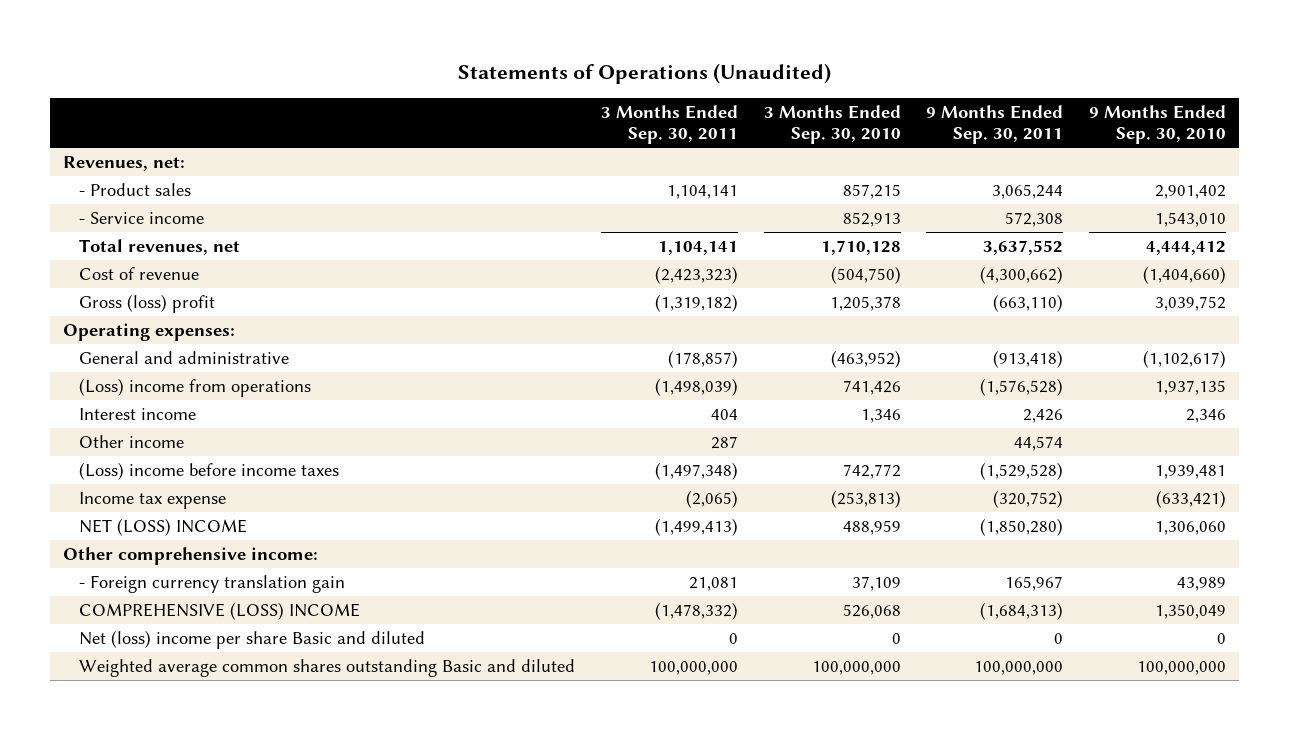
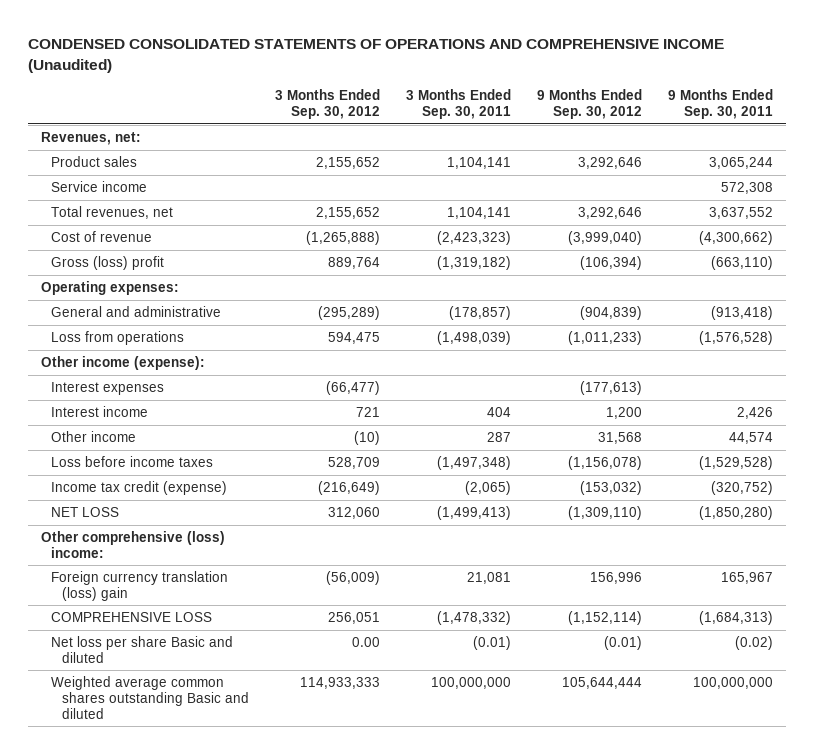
[457,63,831,85] Statements of Operations (Unaudited) -> [27,38,724,73] CONDENSED CONSOLIDATED STATEMENTS OF OPERATIONS AND COMPREHENSIVE INCOME (Unaudited)
[763,104,901,145] 3 Months Ended Sep. 30, 2010 -> none
[1089,104,1227,145] 9 Months Ended Sep. 30, 2010 -> none
none -> [274,89,380,119] 3 Months Ended Sep. 30, 2012
none -> [537,89,643,119] 9 Months Ended Sep. 30, 2012
[79,183,192,197] - Product sales -> [51,155,138,167] Product sales
[79,212,205,225] - Service income -> [51,180,148,192] Service income
[79,378,312,398] (Loss) income from operations -> [51,330,185,345] Loss from operations
none -> [40,355,205,370] Other income (expense):
none -> [51,381,165,395] Interest expenses
[79,462,340,481] (Loss) income before income taxes -> [51,455,214,467] Loss before income taxes
[79,492,227,510] Income tax expense -> [51,480,228,495] Income tax credit (expense)
[79,518,248,537] NET (LOSS) INCOME -> [51,506,120,517] NET LOSS
[63,547,319,566] Other comprehensive income: -> [40,530,225,558] Other comprehensive (loss) income:
[79,575,346,594] - Foreign currency translation gain -> [51,570,229,601] Foreign currency translation (loss) gain
[79,602,361,621] COMPREHENSIVE (LOSS) INCOME -> [51,611,213,622] COMPREHENSIVE LOSS
[79,630,426,650] Net (loss) income per share Basic and diluted -> [51,635,234,663] Net loss per share Basic and diluted
[728,633,738,645] 0 -> [472,635,511,650] (0.01)
[1054,633,1064,645] 0 -> [735,635,774,650] (0.02)

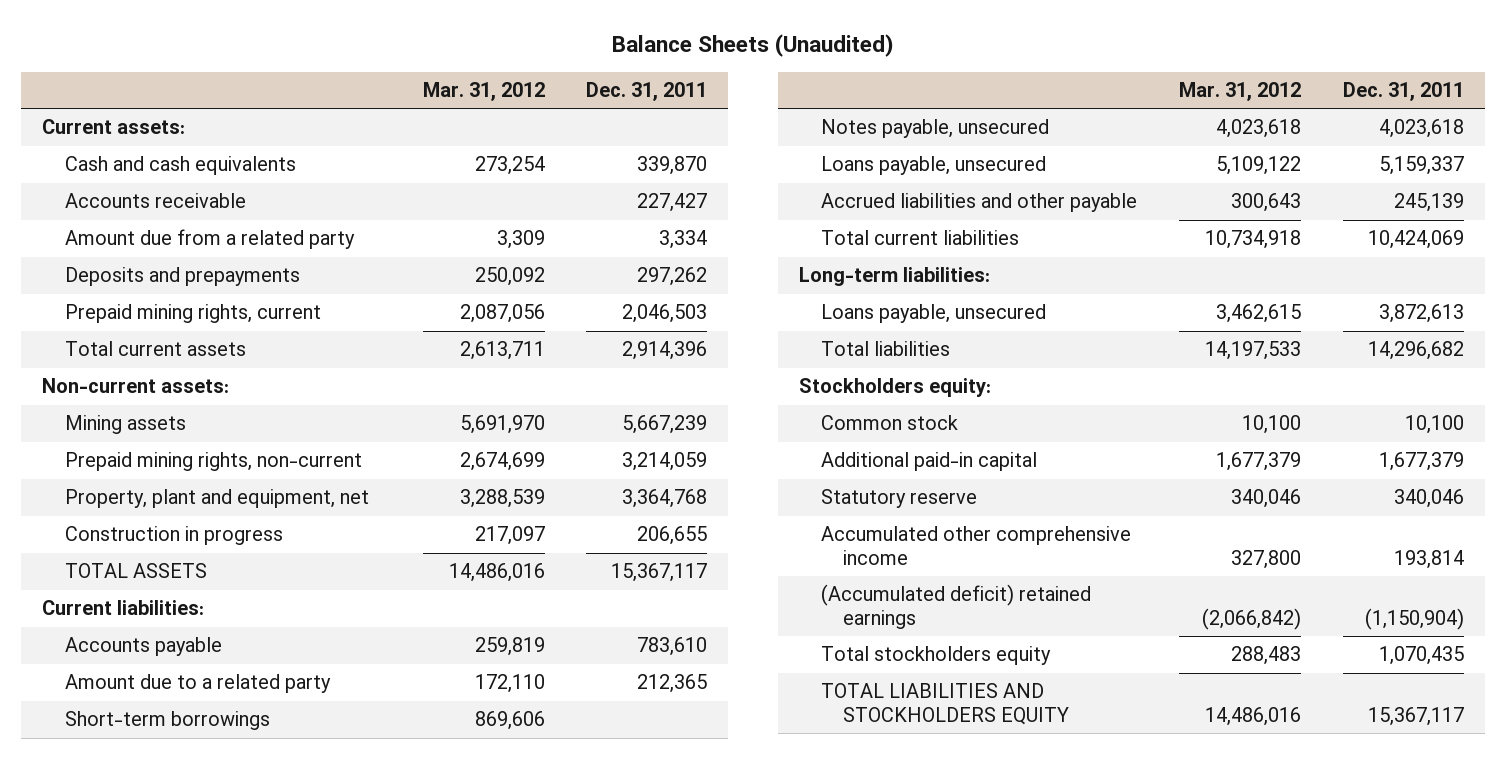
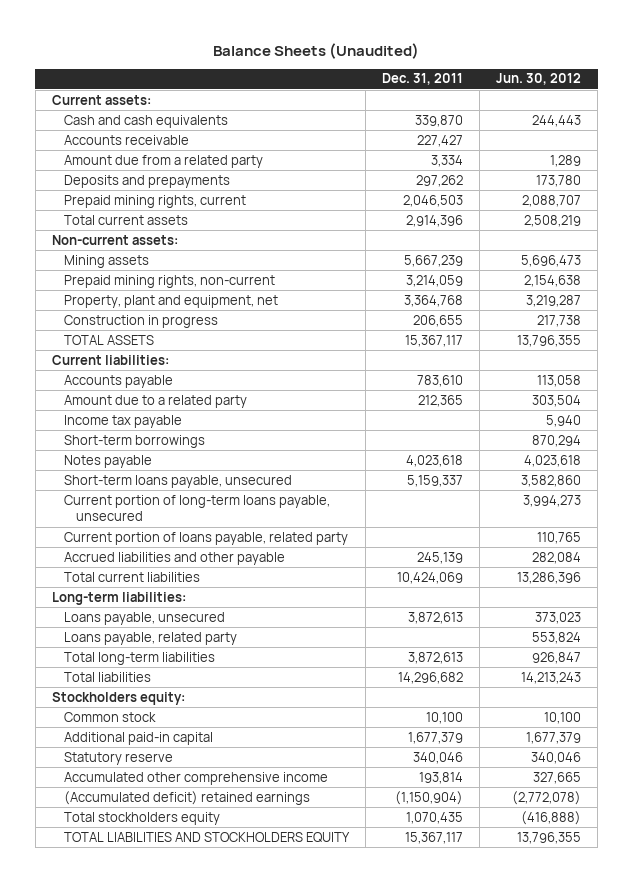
[422,82,545,102] Mar. 31, 2012 -> none
none -> [495,73,581,86] Jun. 30, 2012
none -> [63,414,182,428] Income tax payable
[821,119,1050,139] Notes payable, unsecured -> [63,454,152,468] Notes payable
[821,156,1047,176] Loans payable, unsecured -> [63,474,292,488] Short-term loans payable, unsecured
none -> [63,494,330,522] Current portion of long-term loans payable, unsecured
none -> [63,531,348,545] Current portion of loans payable, related party
none -> [63,631,237,645] Loans payable, related party
none -> [63,651,215,665] Total long-term liabilities

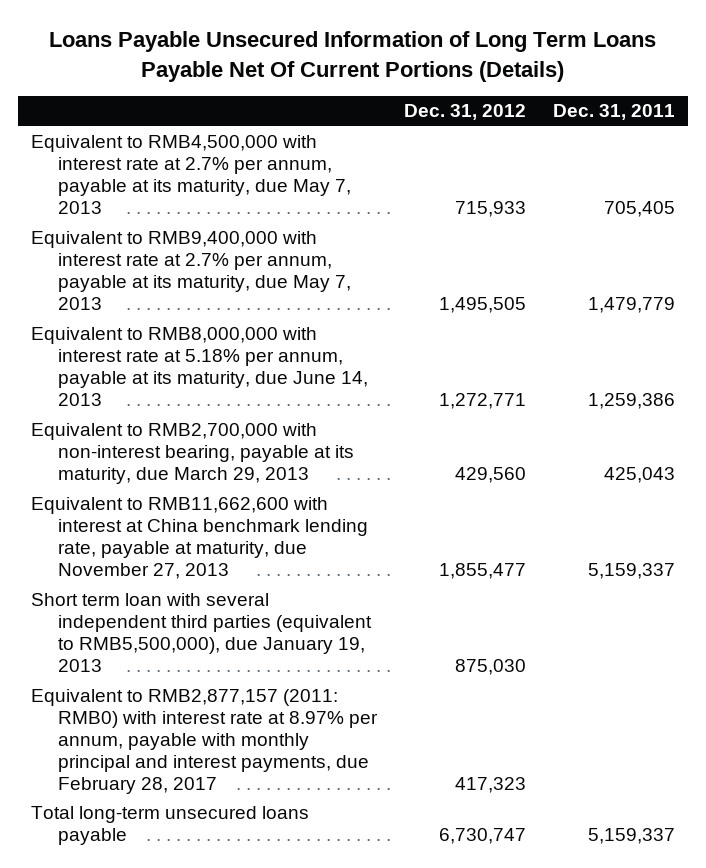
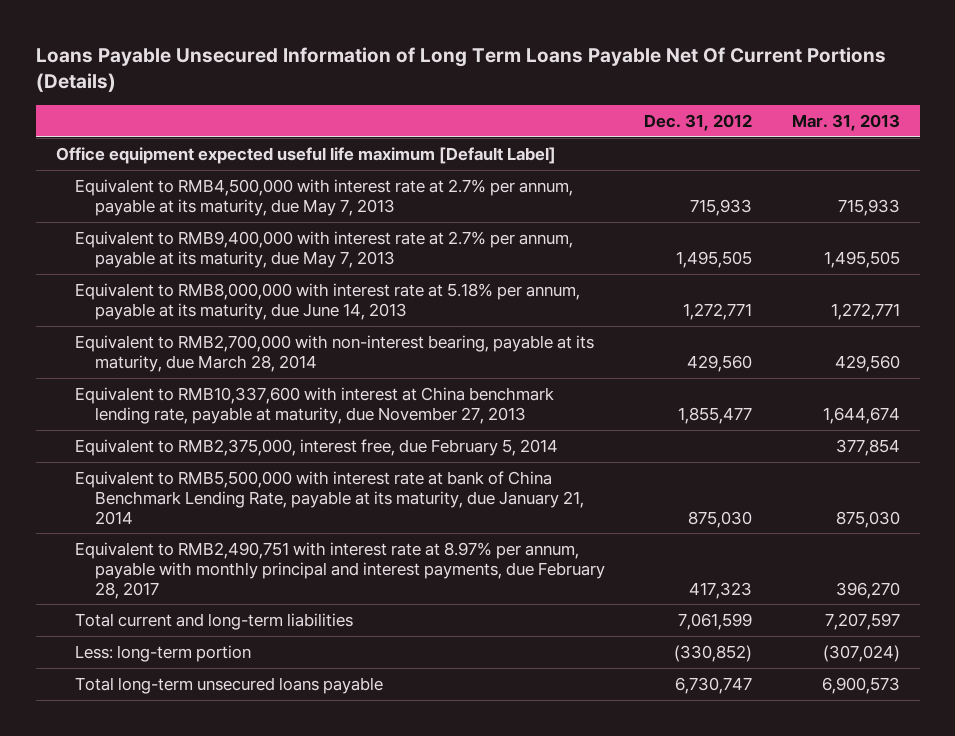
[552,104,675,121] Dec. 31, 2011 -> none
none -> [791,113,900,131] Mar. 31, 2013
none -> [55,146,556,164] Office equipment expected useful life maximum [Default Label]
[31,423,355,485] Equivalent to RMB2,700,000 with non-interest bearing, payable at its maturity, due March 29, 2013 -> [75,334,595,372] Equivalent to RMB2,700,000 with non-interest bearing, payable at its maturity, due March 28, 2014
[31,497,369,580] Equivalent to RMB11,662,600 with interest at China benchmark lending rate, payable at maturity, due November 27, 2013 -> [75,386,555,424] Equivalent to RMB10,337,600 with interest at China benchmark lending rate, payable at maturity, due November 27, 2013
none -> [75,438,559,456] Equivalent to RMB2,375,000, interest free, due February 5, 2014
[31,593,373,673] Short term loan with several independent third parties (equivalent to RMB5,500,000), due January 19, 2013 -> [75,470,584,525] Equivalent to RMB5,500,000 with interest rate at bank of China Benchmark Lending Rate, payable at its maturity, due January 21, 2014
[31,689,379,795] Equivalent to RMB2,877,157 (2011: RMB0) with interest rate at 8.97% per annum, payable with monthly principal and interest payments, due February 28, 2017 -> [75,541,605,599] Equivalent to RMB2,490,751 with interest rate at 8.97% per annum, payable with monthly principal and interest payments, due February 28, 2017
none -> [75,612,354,630] Total current and long-term liabilities
none -> [75,644,252,662] Less: long-term portion

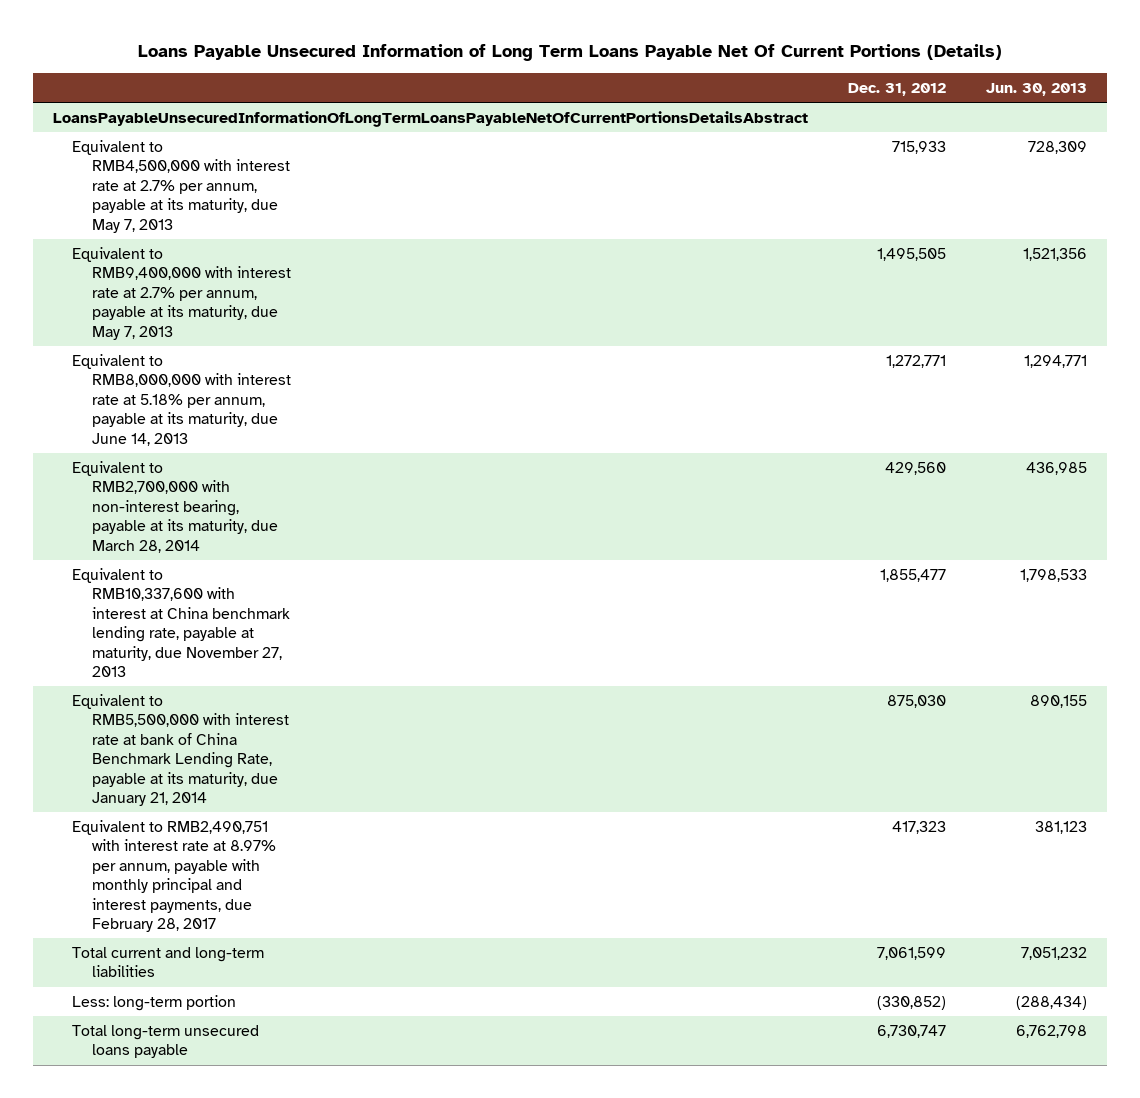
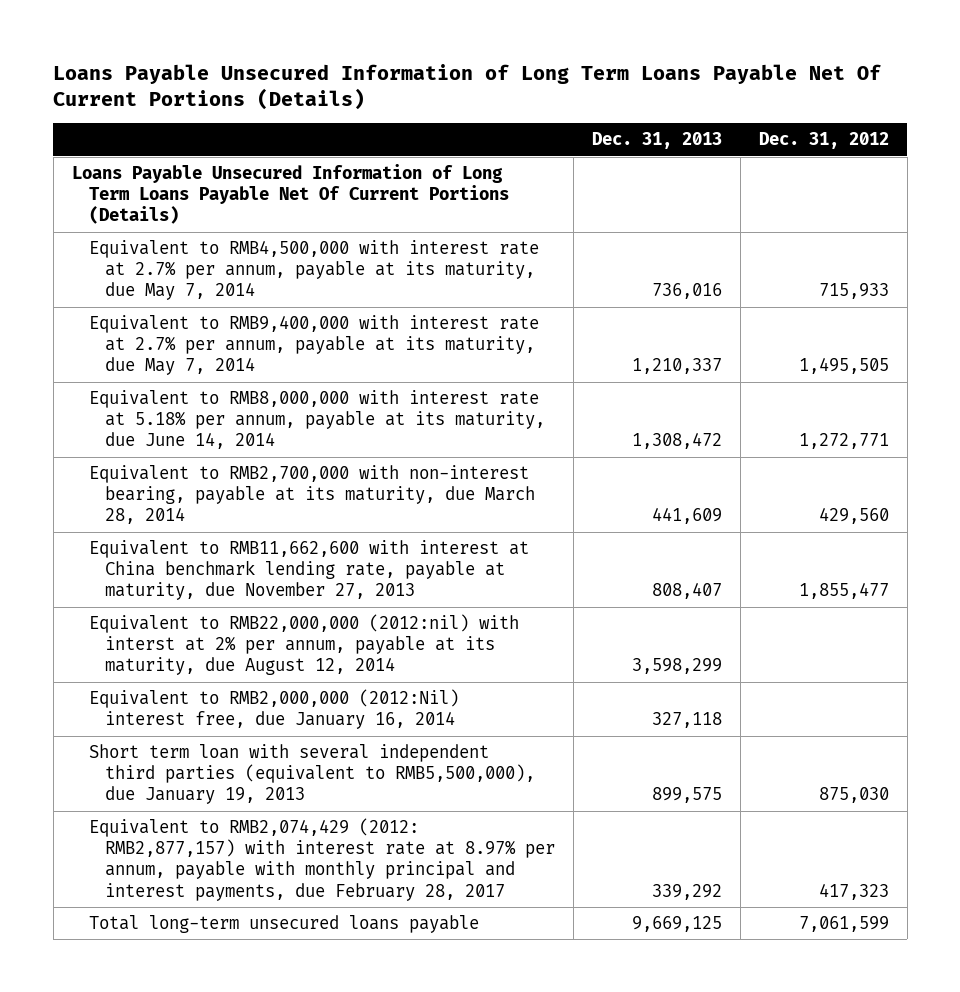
[985,82,1087,96] Jun. 30, 2013 -> none
none -> [592,132,723,150] Dec. 31, 2013
[52,110,808,127] LoansPayableUnsecuredInformationOfLongTermLoansPayableNetOfCurrentPortionsDetailsAbstract -> [71,164,509,225] Loans Payable Unsecured Information of Long Term Loans Payable Net Of Current Portions (Details)
[72,139,290,233] Equivalent to RMB4,500,000 with interest rate at 2.7% per annum, payable at its maturity, due May 7, 2013 -> [88,240,539,301] Equivalent to RMB4,500,000 with interest rate at 2.7% per annum, payable at its maturity, due May 7, 2014
[72,246,291,340] Equivalent to RMB9,400,000 with interest rate at 2.7% per annum, payable at its maturity, due May 7, 2013 -> [88,315,539,376] Equivalent to RMB9,400,000 with interest rate at 2.7% per annum, payable at its maturity, due May 7, 2014
[72,353,291,446] Equivalent to RMB8,000,000 with interest rate at 5.18% per annum, payable at its maturity, due June 14, 2013 -> [88,390,546,450] Equivalent to RMB8,000,000 with interest rate at 5.18% per annum, payable at its maturity, due June 14, 2014
[72,946,265,978] Total current and long-term liabilities -> none
[72,994,237,1011] Less: long-term portion -> none
[72,567,290,678] Equivalent to RMB10,337,600 with interest at China benchmark lending rate, payable at maturity, due November 27, 2013 -> [88,540,529,601] Equivalent to RMB11,662,600 with interest at China benchmark lending rate, payable at maturity, due November 27, 2013
none -> [88,614,519,676] Equivalent to RMB22,000,000 (2012:nil) with interst at 2% per annum, payable at its maturity, due August 12, 2014
none -> [88,689,459,730] Equivalent to RMB2,000,000 (2012:Nil) interest free, due January 16, 2014
[72,693,289,807] Equivalent to RMB5,500,000 with interest rate at bank of China Benchmark Lending Rate, payable at its maturity, due January 21, 2014 -> [88,744,536,805] Short term loan with several independent third parties (equivalent to RMB5,500,000), due January 19, 2013
[72,819,276,933] Equivalent to RMB2,490,751 with interest rate at 8.97% per annum, payable with monthly principal and interest payments, due February 28, 2017 -> [88,818,556,901] Equivalent to RMB2,074,429 (2012: RMB2,877,157) with interest rate at 8.97% per annum, payable with monthly principal and interest payments, due February 28, 2017
[876,1024,946,1038] 6,730,747 -> [798,916,889,933] 7,061,599

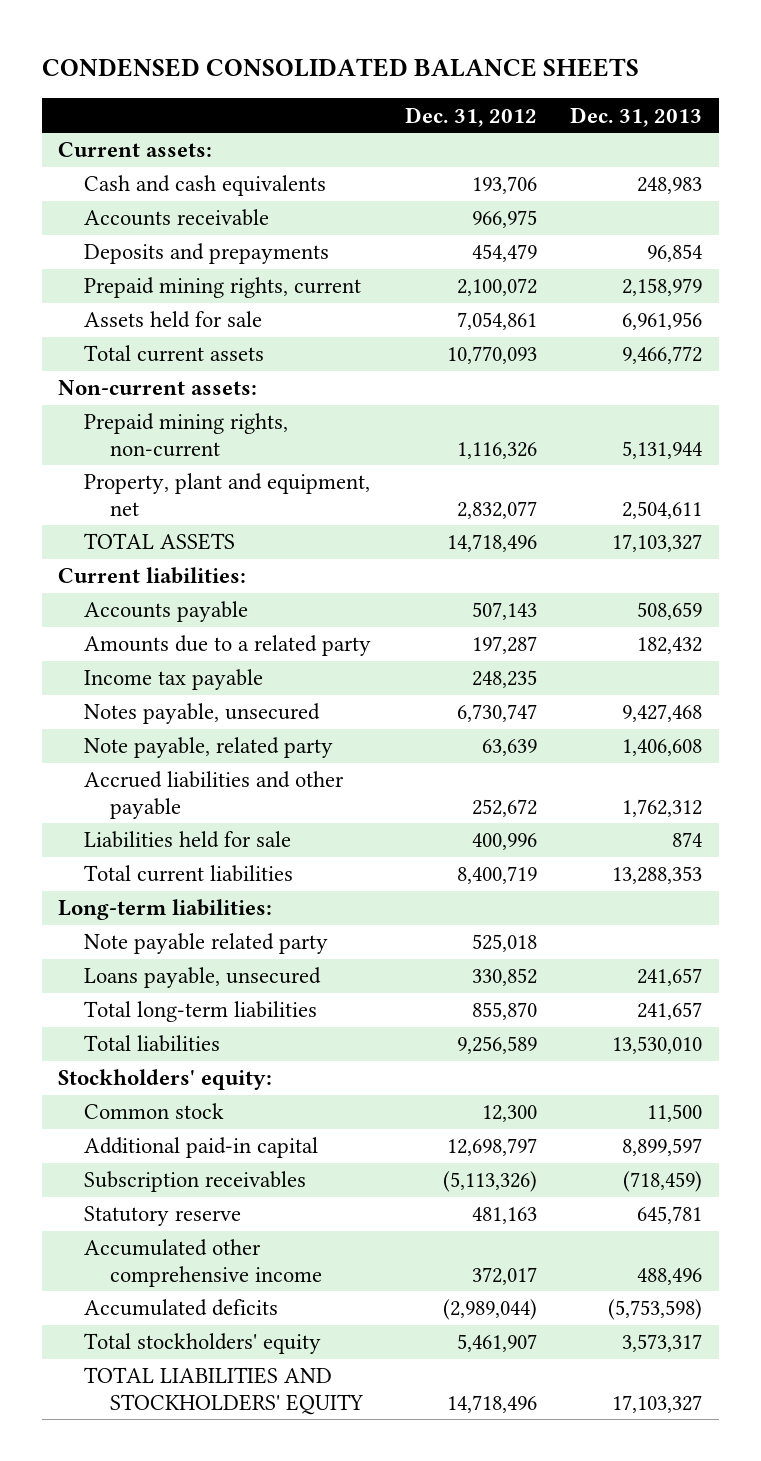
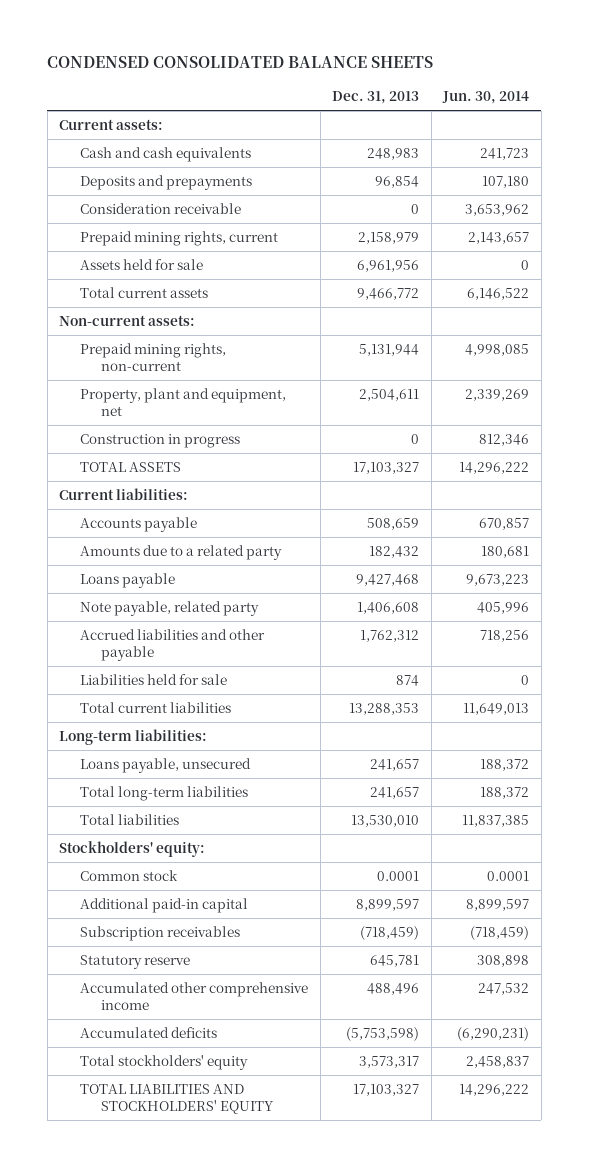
[404,106,537,127] Dec. 31, 2012 -> none
none -> [442,91,530,105] Jun. 30, 2014
[84,209,270,227] Accounts receivable -> none
none -> [79,202,241,214] Consideration receivable
none -> [79,433,240,448] Construction in progress
[84,669,264,691] Income tax payable -> none
[84,703,321,725] Notes payable, unsecured -> [79,572,175,588] Loans payable
[84,933,329,955] Note payable related party -> none
[647,1104,703,1123] 11,500 -> [377,870,420,881] 0.0001

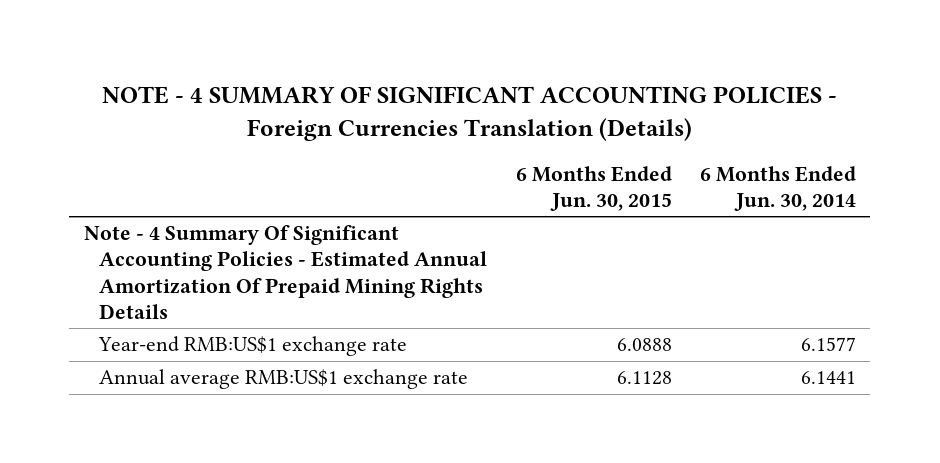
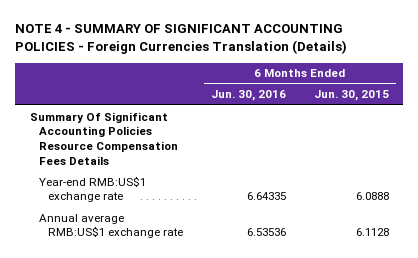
[101,85,837,141] NOTE - 4 SUMMARY OF SIGNIFICANT ACCOUNTING POLICIES - Foreign Currencies Translation (Details) -> [15,24,348,55] NOTE 4 - SUMMARY OF SIGNIFICANT ACCOUNTING POLICIES - Foreign Currencies Translation (Details)
[700,165,857,211] 6 Months Ended Jun. 30, 2014 -> none
none -> [210,90,286,102] Jun. 30, 2016
[83,225,487,319] Note - 4 Summary Of Significant Accounting Policies - Estimated Annual Amortization Of Prepaid Mining Rights Details -> [29,111,178,165] Summary Of Significant Accounting Policies Resource Compensation Fees Details

